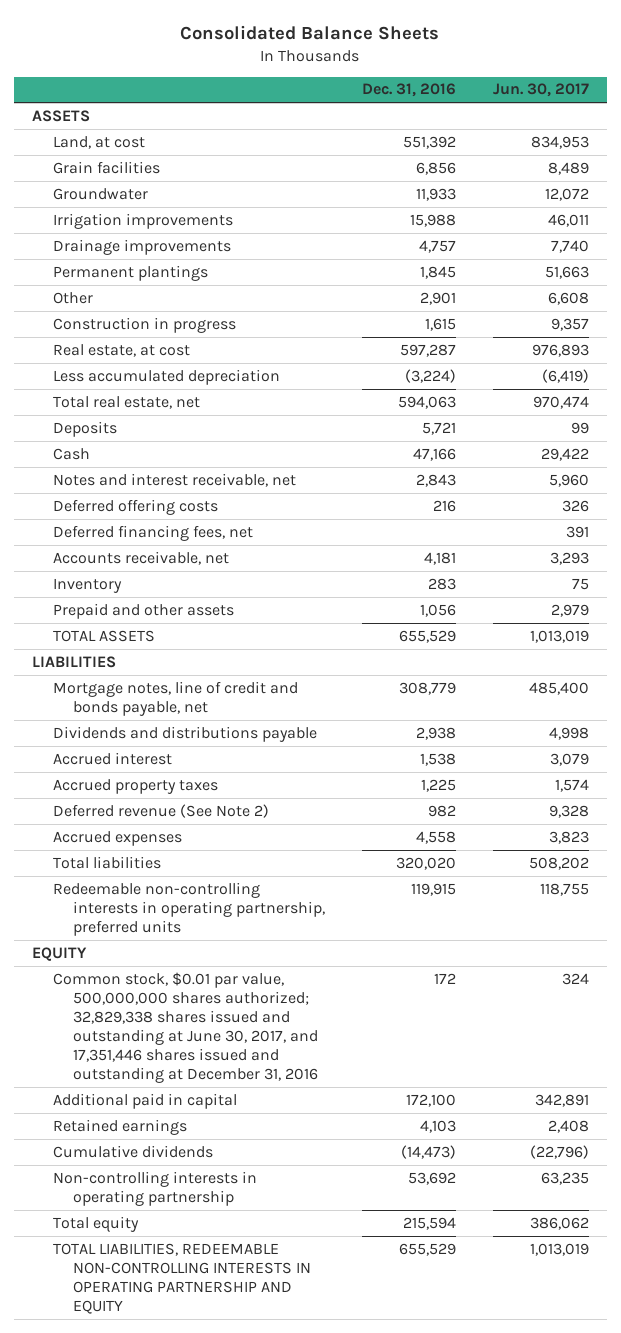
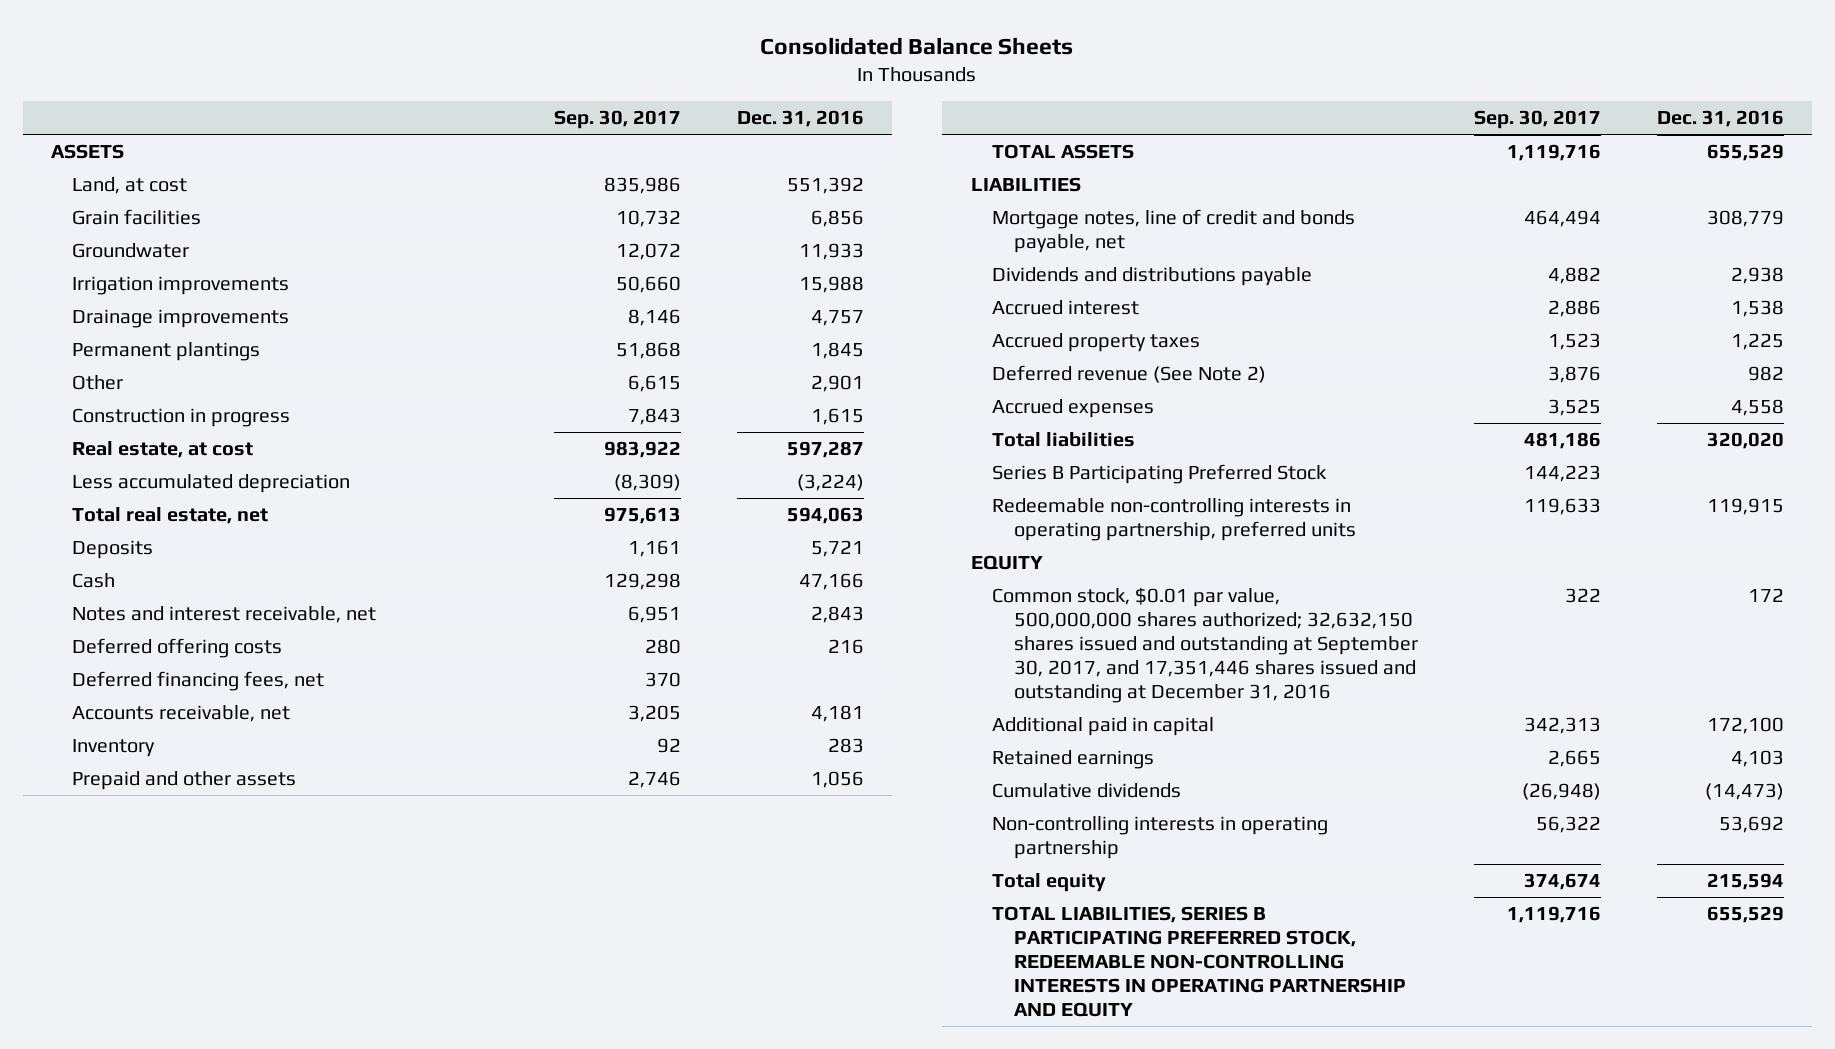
[492,83,589,98] Jun. 30, 2017 -> none
none -> [553,110,681,130] Sep. 30, 2017
none -> [992,464,1328,485] Series B Participating Preferred Stock
[52,971,319,1084] Common stock, $0.01 par value, 500,000,000 shares authorized; 32,829,338 shares issued and outstanding at June 30, 2017, and 17,351,446 shares issued and outstanding at December 31, 2016 -> [992,587,1418,703] Common stock, $0.01 par value, 500,000,000 shares authorized; 32,632,150 shares issued and outstanding at September 30, 2017, and 17,351,446 shares issued and outstanding at December 31, 2016
[52,1242,312,1315] TOTAL LIABILITIES, REDEEMABLE NON-CONTROLLING INTERESTS IN OPERATING PARTNERSHIP AND EQUITY -> [992,906,1406,1017] TOTAL LIABILITIES, SERIES B PARTICIPATING PREFERRED STOCK, REDEEMABLE NON-CONTROLLING INTERESTS IN OPERATING PARTNERSHIP AND EQUITY

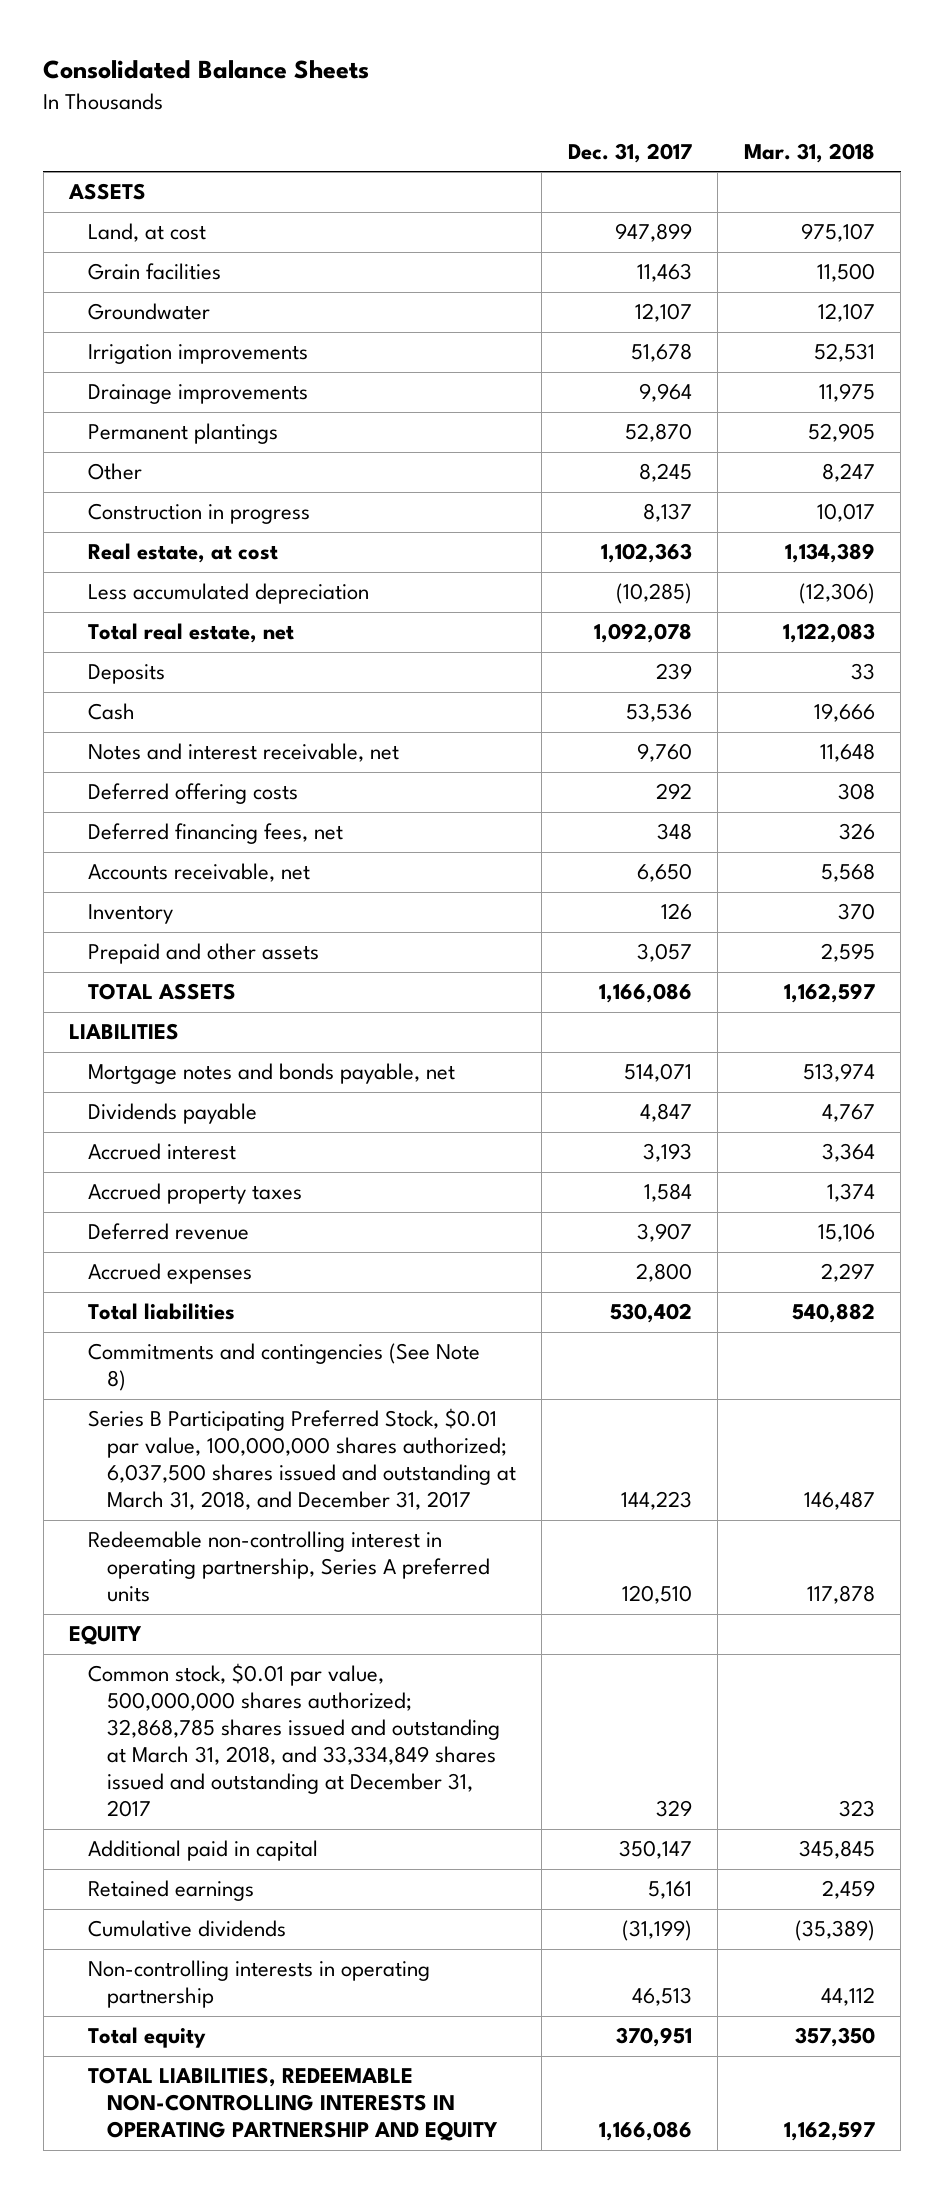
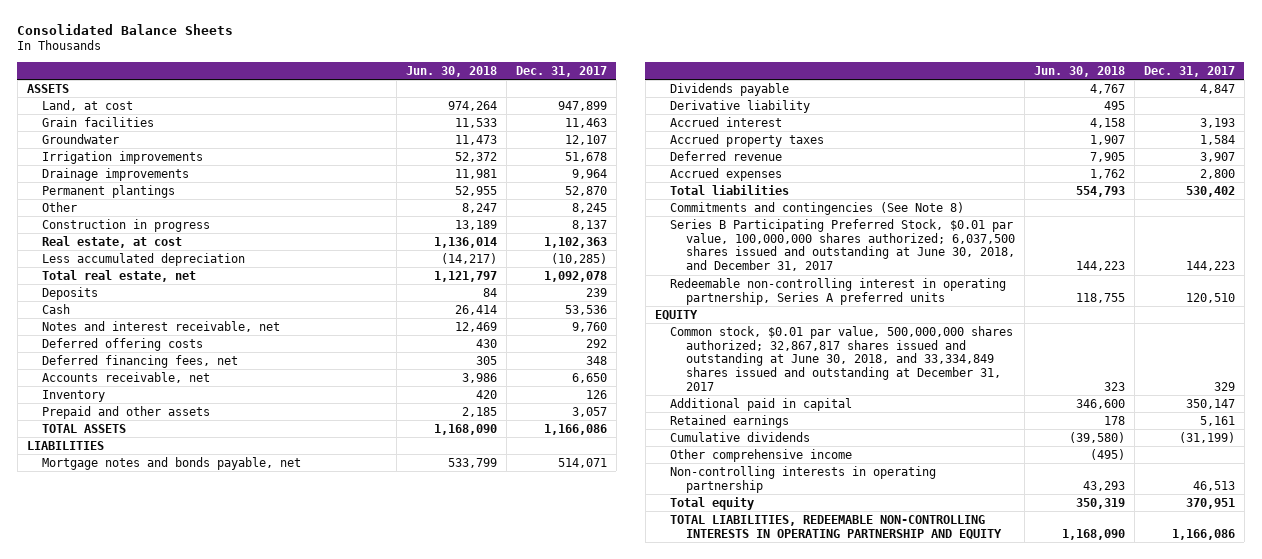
[743,142,875,163] Mar. 31, 2018 -> none
none -> [405,65,497,77] Jun. 30, 2018
none -> [670,99,811,113] Derivative liability
[88,1408,517,1511] Series B Participating Preferred Stock, $0.01 par value, 100,000,000 shares authorized; 6,037,500 shares issued and outstanding at March 31, 2018, and December 31, 2017 -> [670,218,1015,272] Series B Participating Preferred Stock, $0.01 par value, 100,000,000 shares authorized; 6,037,500 shares issued and outstanding at June 30, 2018, and December 31, 2017
[88,1663,501,1818] Common stock, $0.01 par value, 500,000,000 shares authorized; 32,868,785 shares issued and outstanding at March 31, 2018, and 33,334,849 shares issued and outstanding at December 31, 2017 -> [670,325,1014,391] Common stock, $0.01 par value, 500,000,000 shares authorized; 32,867,817 shares issued and outstanding at June 30, 2018, and 33,334,849 shares issued and outstanding at December 31, 2017
none -> [670,448,853,462] Other comprehensive income

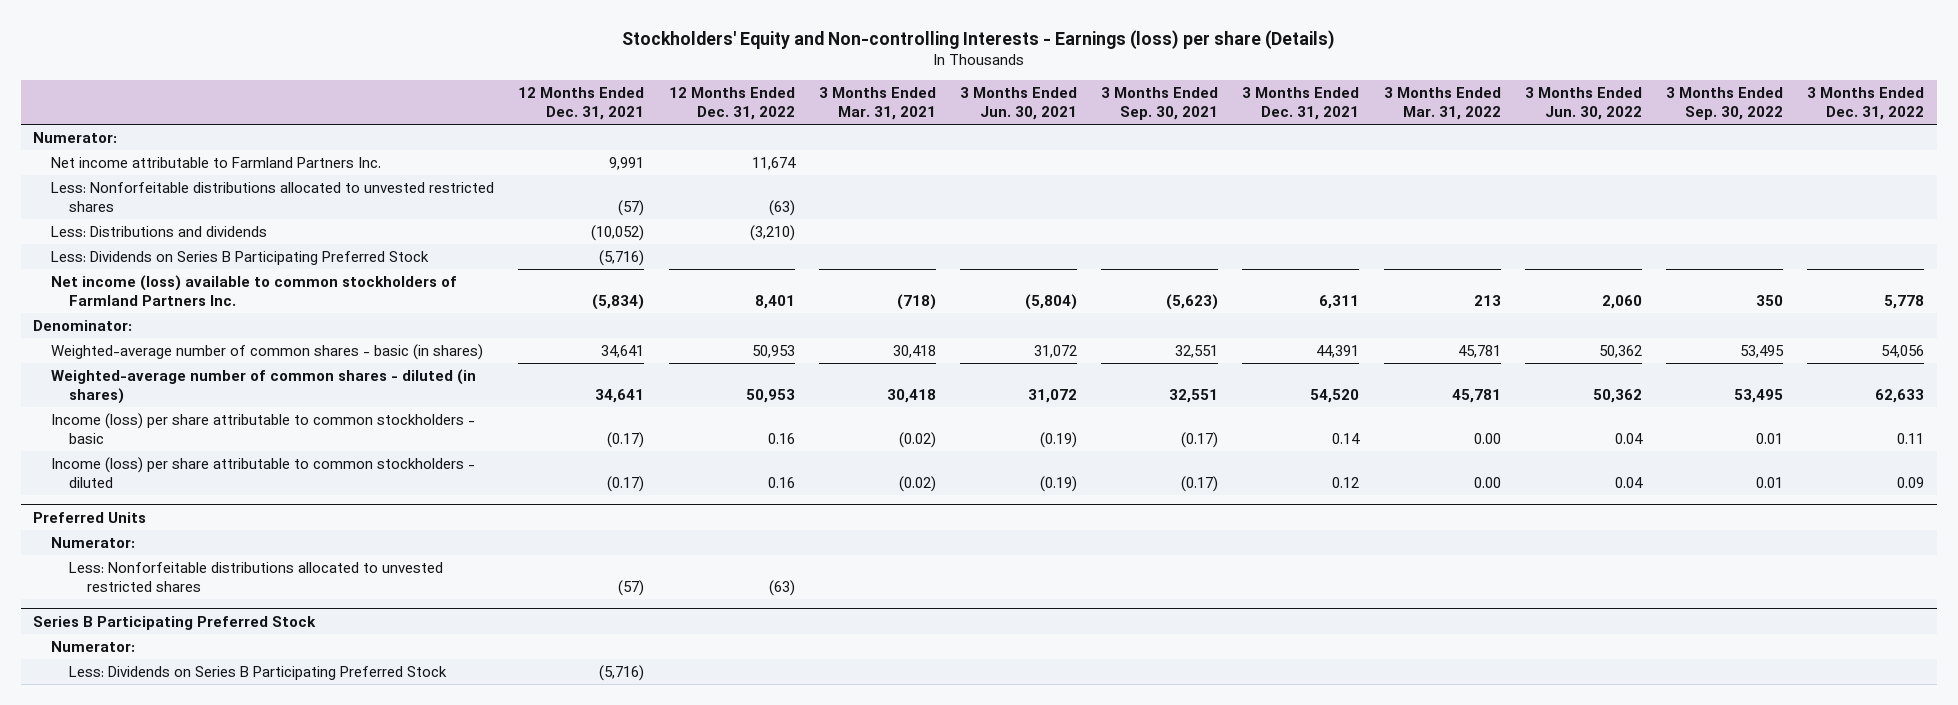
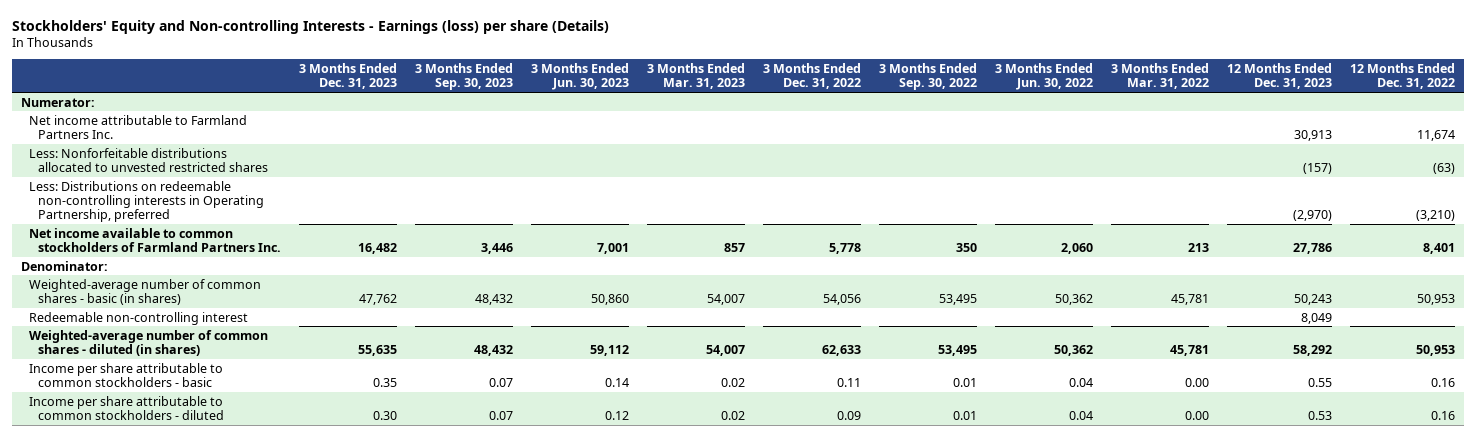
[518,86,645,121] 12 Months Ended Dec. 31, 2021 -> none
[818,86,936,121] 3 Months Ended Mar. 31, 2021 -> none
[960,86,1078,121] 3 Months Ended Jun. 30, 2021 -> none
[1101,86,1219,121] 3 Months Ended Sep. 30, 2021 -> none
[1242,86,1360,121] 3 Months Ended Dec. 31, 2021 -> none
none -> [299,63,398,90] 3 Months Ended Dec. 31, 2023
none -> [415,63,514,91] 3 Months Ended Sep. 30, 2023
none -> [531,63,630,91] 3 Months Ended Jun. 30, 2023
none -> [647,63,746,90] 3 Months Ended Mar. 31, 2023
none -> [1227,63,1333,90] 12 Months Ended Dec. 31, 2023
[51,250,430,265] Less: Dividends on Series B Participating Preferred Stock -> none
[51,225,268,237] Less: Distributions and dividends -> [29,180,265,223] Less: Distributions on redeemable non-controlling interests in Operating Partnership, preferred
[51,274,458,307] Net income (loss) available to common stockholders of Farmland Partners Inc. -> [29,227,282,252] Net income available to common stockholders of Farmland Partners Inc.
none -> [29,311,249,325] Redeemable non-controlling interest
[33,511,147,523] Preferred Units -> none
[51,536,136,548] Numerator: -> none
[68,561,443,593] Less: Nonforfeitable distributions allocated to unvested restricted shares -> none
[33,615,317,630] Series B Participating Preferred Stock -> none
[51,640,136,652] Numerator: -> none
[68,665,447,680] Less: Dividends on Series B Participating Preferred Stock -> none
[51,412,476,445] Income (loss) per share attributable to common stockholders - basic -> [29,362,224,387] Income per share attributable to common stockholders - basic
[51,456,476,489] Income (loss) per share attributable to common stockholders - diluted -> [29,395,225,420] Income per share attributable to common stockholders - diluted

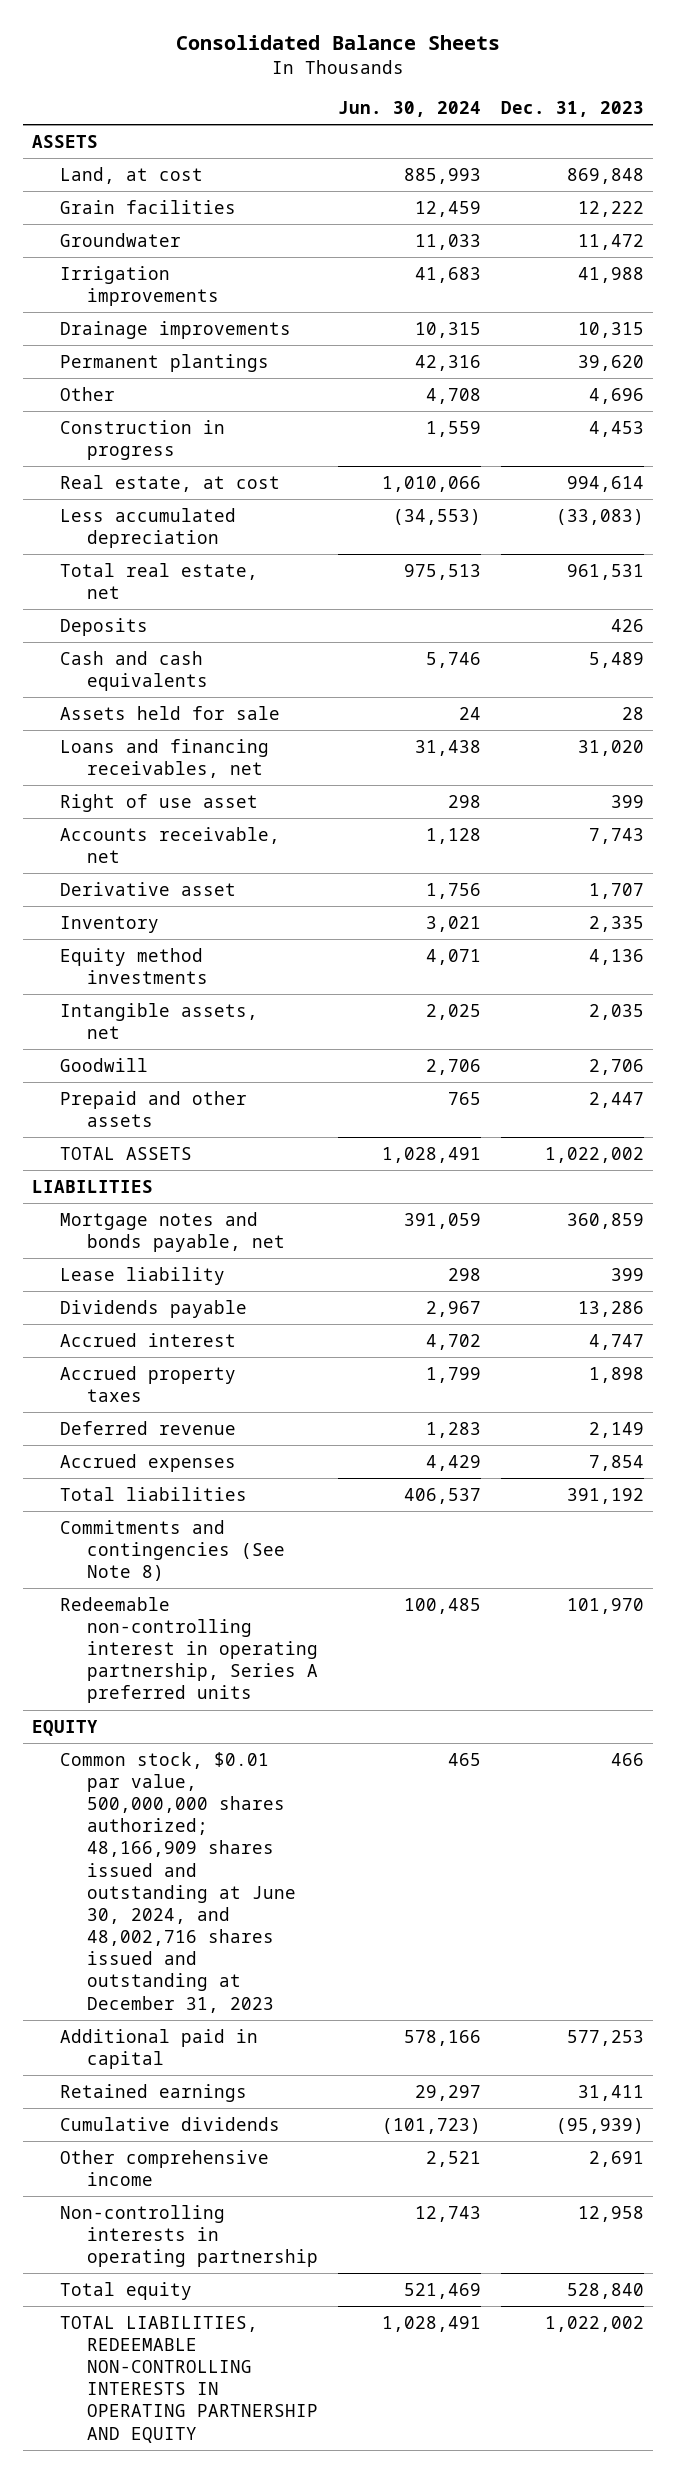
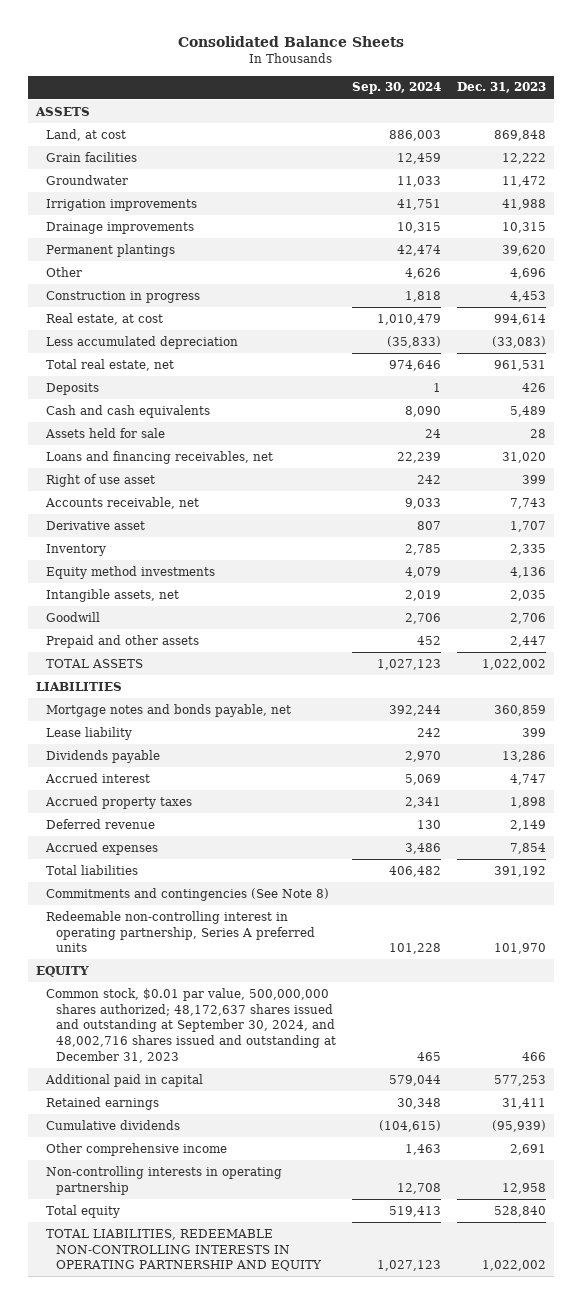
[337,101,481,118] Jun. 30, 2024 -> none
none -> [351,82,441,95] Sep. 30, 2024
[59,1751,297,2013] Common stock, $0.01 par value, 500,000,000 shares authorized; 48,166,909 shares issued and outstanding at June 30, 2024, and 48,002,716 shares issued and outstanding at December 31, 2023 -> [46,987,336,1063] Common stock, $0.01 par value, 500,000,000 shares authorized; 48,172,637 shares issued and outstanding at September 30, 2024, and 48,002,716 shares issued and outstanding at December 31, 2023

